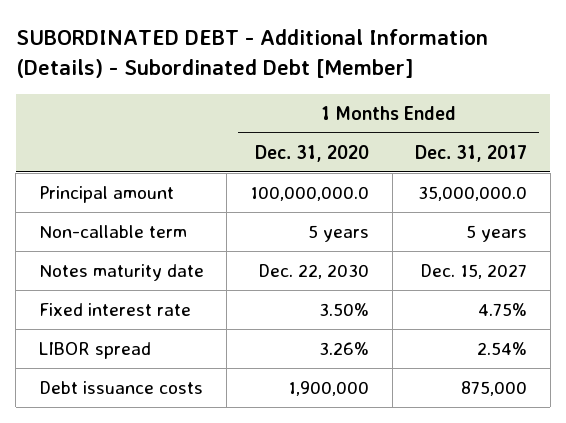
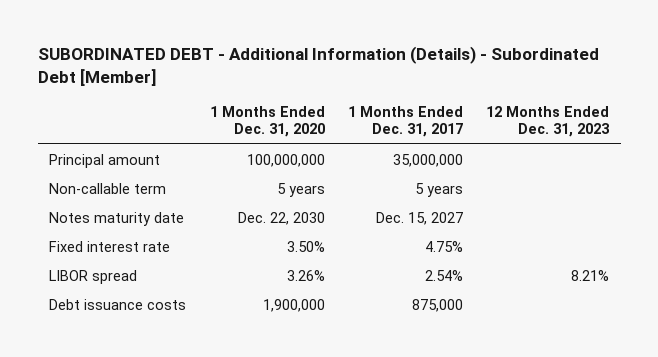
none -> [486,106,611,138] 12 Months Ended Dec. 31, 2023
[249,185,369,201] 100,000,000.0 -> [246,153,325,167] 100,000,000
[418,185,528,201] 35,000,000.0 -> [392,153,463,167] 35,000,000

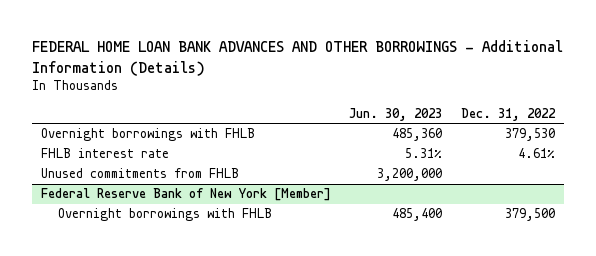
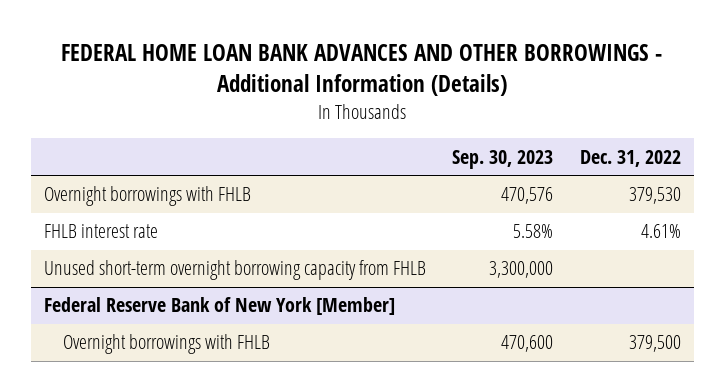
[349,107,443,121] Jun. 30, 2023 -> none
none -> [452,149,554,169] Sep. 30, 2023
[41,168,240,179] Unused commitments from FHLB -> [43,260,426,281] Unused short-term overnight borrowing capacity from FHLB

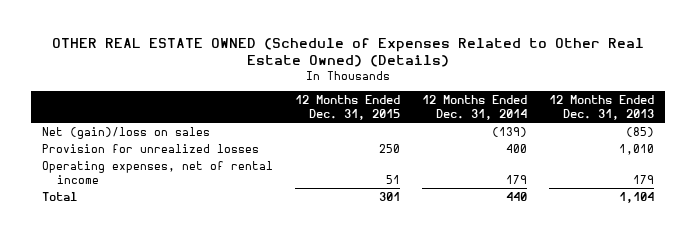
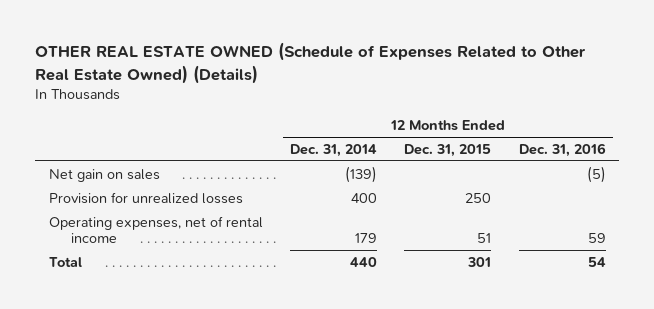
[548,95,654,121] 12 Months Ended Dec. 31, 2013 -> none
none -> [518,142,606,157] Dec. 31, 2016
[41,126,210,139] Net (gain)/loss on sales -> [48,168,160,182] Net gain on sales

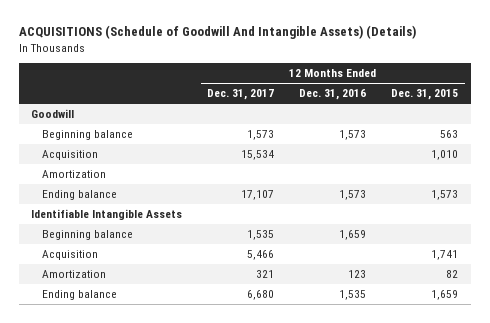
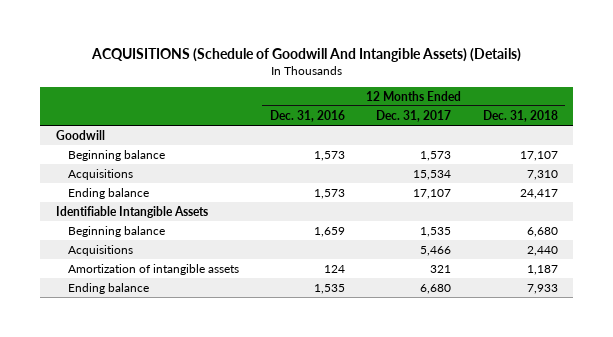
[391,89,459,101] Dec. 31, 2015 -> none
none -> [482,109,558,122] Dec. 31, 2018
[41,170,106,179] Amortization -> none
[41,150,98,161] Acquisition -> [67,168,133,180] Acquisitions
[41,250,98,261] Acquisition -> [67,244,133,256] Acquisitions
[41,270,106,279] Amortization -> [67,263,239,275] Amortization of intangible assets
[348,270,367,279] 123 -> [323,264,345,273] 124

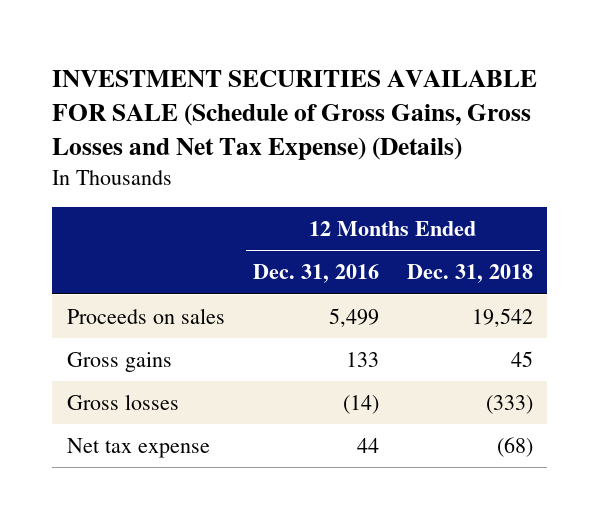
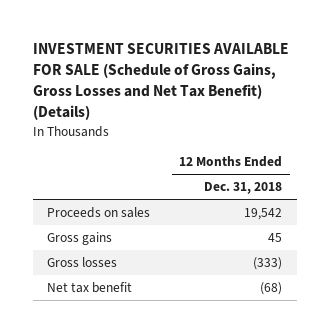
[52,69,538,161] INVESTMENT SECURITIES AVAILABLE FOR SALE (Schedule of Gross Gains, Gross Losses and Net Tax Expense) (Details) -> [32,43,289,121] INVESTMENT SECURITIES AVAILABLE FOR SALE (Schedule of Gross Gains, Gross Losses and Net Tax Benefit) (Details)
[252,264,379,284] Dec. 31, 2016 -> none
[66,437,210,458] Net tax expense -> [47,282,133,294] Net tax benefit

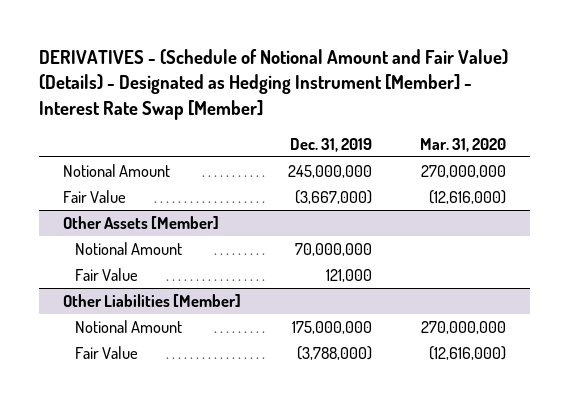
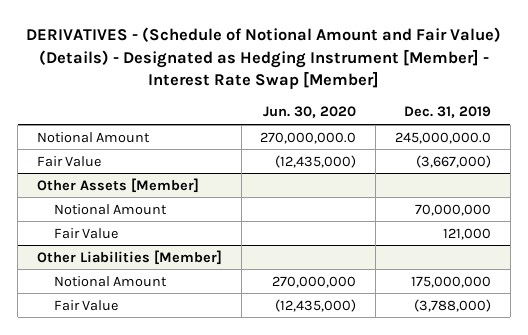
[420,137,507,152] Mar. 31, 2020 -> none
none -> [263,106,357,119] Jun. 30, 2020
[288,164,373,178] 245,000,000 -> [394,131,491,144] 245,000,000.0

